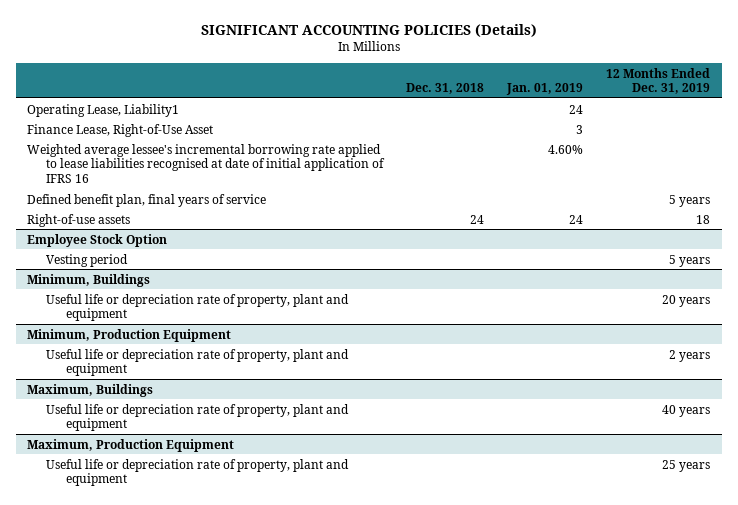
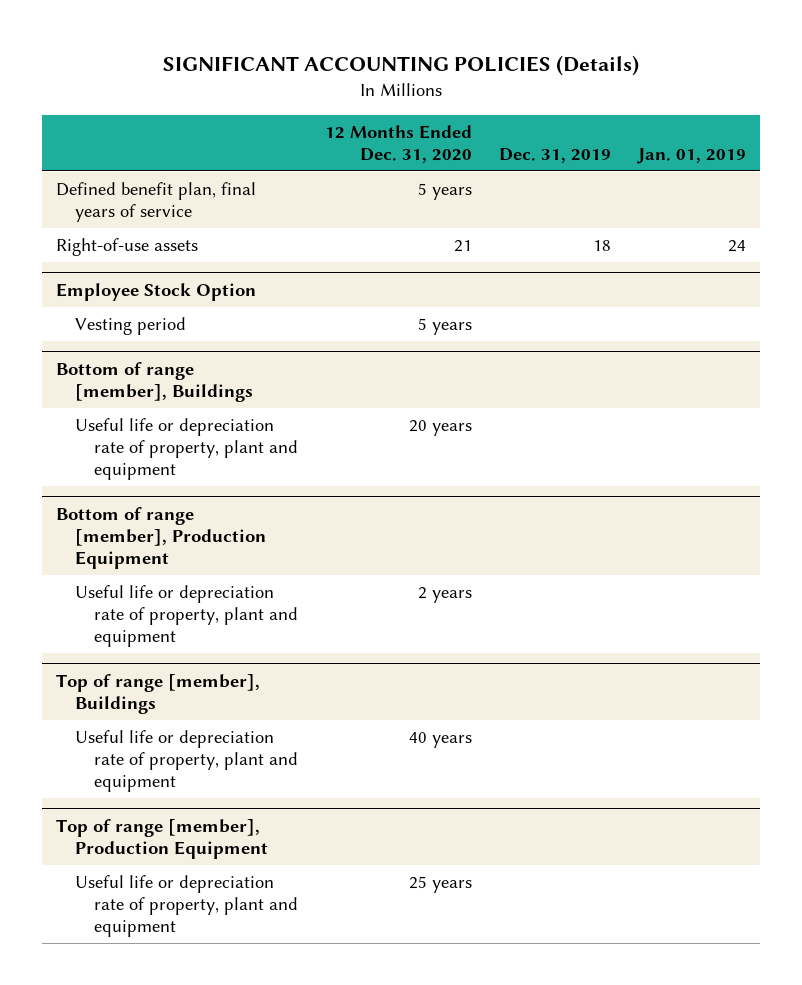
[406,83,485,95] Dec. 31, 2018 -> none
[606,67,711,95] 12 Months Ended Dec. 31, 2019 -> none
none -> [325,125,473,163] 12 Months Ended Dec. 31, 2020
none -> [499,147,612,163] Dec. 31, 2019
[27,103,180,117] Operating Lease, Liability1 -> none
[27,123,214,137] Finance Lease, Right-of-Use Asset -> none
[27,143,386,183] Weighted average lessee's incremental borrowing rate applied to lease liabilities recognised at date of initial application of IFRS 16 -> none
[27,273,151,287] Minimum, Buildings -> none
[46,293,350,322] Useful life or depreciation rate of property, plant and equipment -> none
[27,328,232,342] Minimum, Production Equipment -> none
[46,348,350,377] Useful life or depreciation rate of property, plant and equipment -> none
[27,383,154,397] Maximum, Buildings -> none
[46,403,350,432] Useful life or depreciation rate of property, plant and equipment -> none
[27,438,235,452] Maximum, Production Equipment -> none
[46,458,350,487] Useful life or depreciation rate of property, plant and equipment -> none
none -> [55,362,253,402] Bottom of range [member], Buildings
none -> [74,418,298,480] Useful life or depreciation rate of property, plant and equipment
none -> [55,507,266,569] Bottom of range [member], Production Equipment
none -> [74,585,298,647] Useful life or depreciation rate of property, plant and equipment
none -> [55,674,260,714] Top of range [member], Buildings
none -> [74,730,298,792] Useful life or depreciation rate of property, plant and equipment
none -> [55,819,268,859] Top of range [member], Production Equipment
none -> [74,875,298,937] Useful life or depreciation rate of property, plant and equipment

